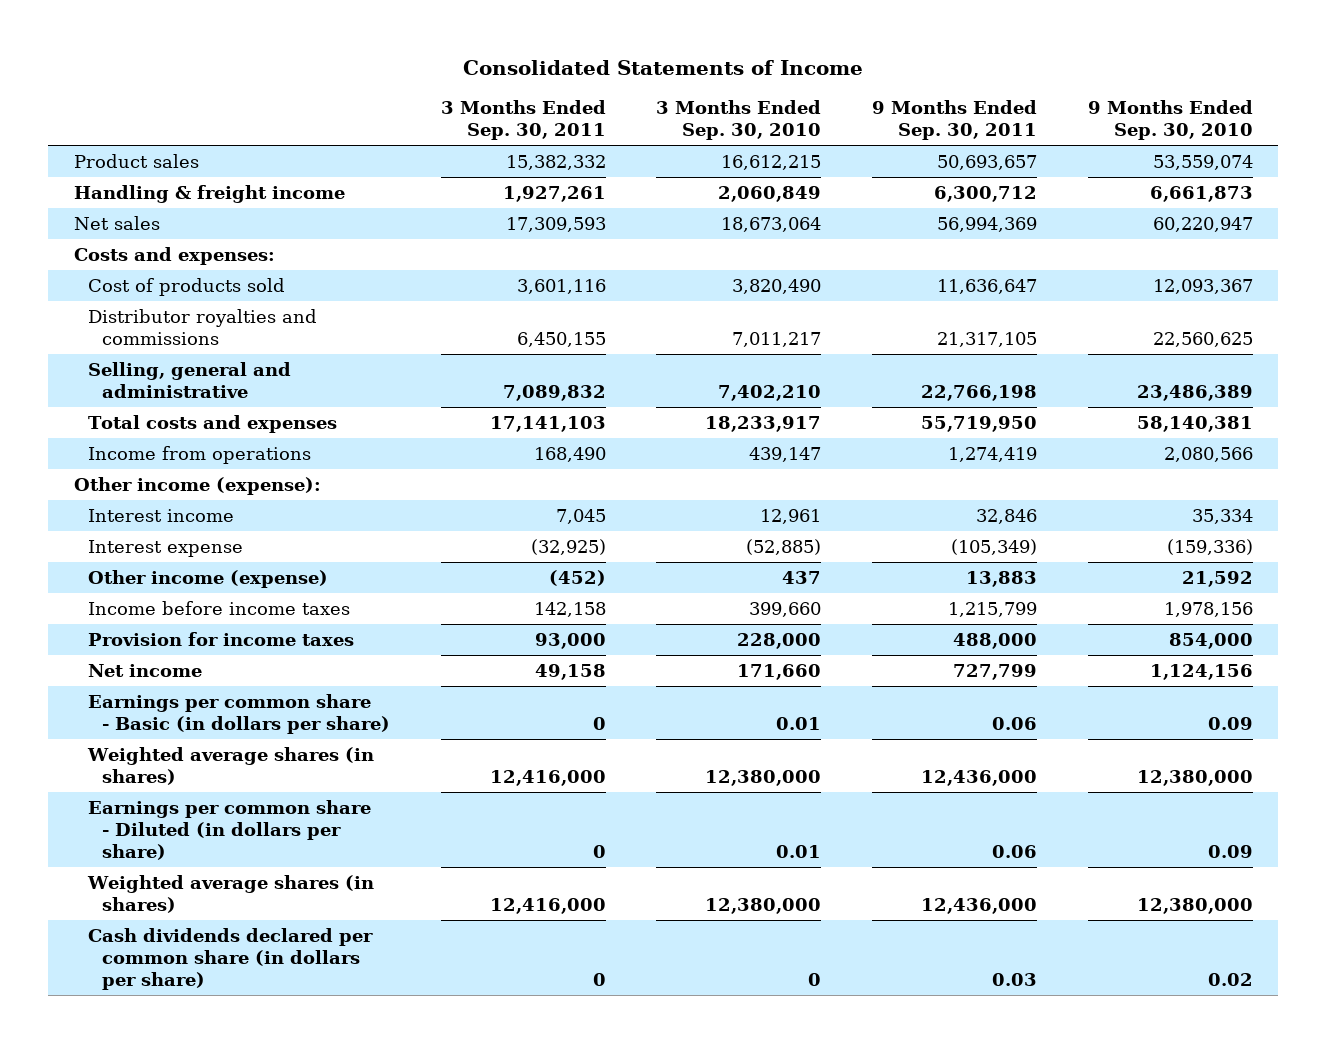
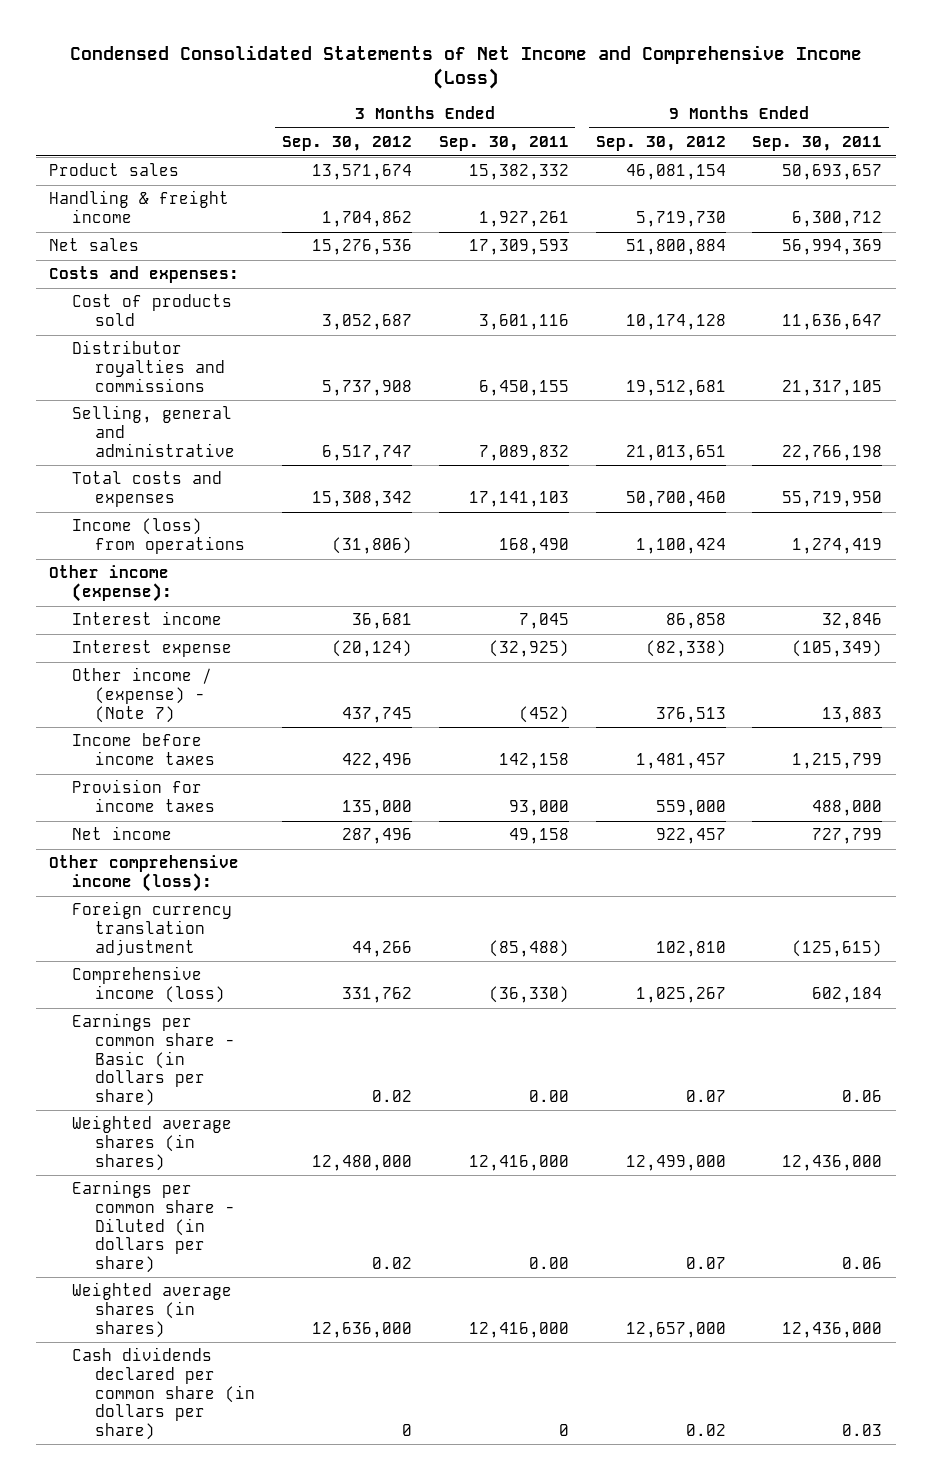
[463,60,864,76] Consolidated Statements of Income -> [69,44,862,90] Condensed Consolidated Statements of Net Income and Comprehensive Income (Loss)
[656,100,822,141] 3 Months Ended Sep. 30, 2010 -> none
[1087,100,1253,141] 9 Months Ended Sep. 30, 2010 -> none
none -> [281,136,412,152] Sep. 30, 2012
none -> [595,136,726,152] Sep. 30, 2012
[87,445,311,464] Income from operations -> [71,518,246,555] Income (loss) from operations
[87,569,328,588] Other income (expense) -> [71,667,212,723] Other income / (expense) - (Note 7)
none -> [48,855,239,893] Other comprehensive income (loss):
none -> [71,901,232,956] Foreign currency translation adjustment
none -> [71,966,226,1004] Comprehensive income (loss)
[592,716,606,730] 0 -> [528,1089,569,1102] 0.00
[592,844,606,858] 0 -> [528,1256,569,1269] 0.00

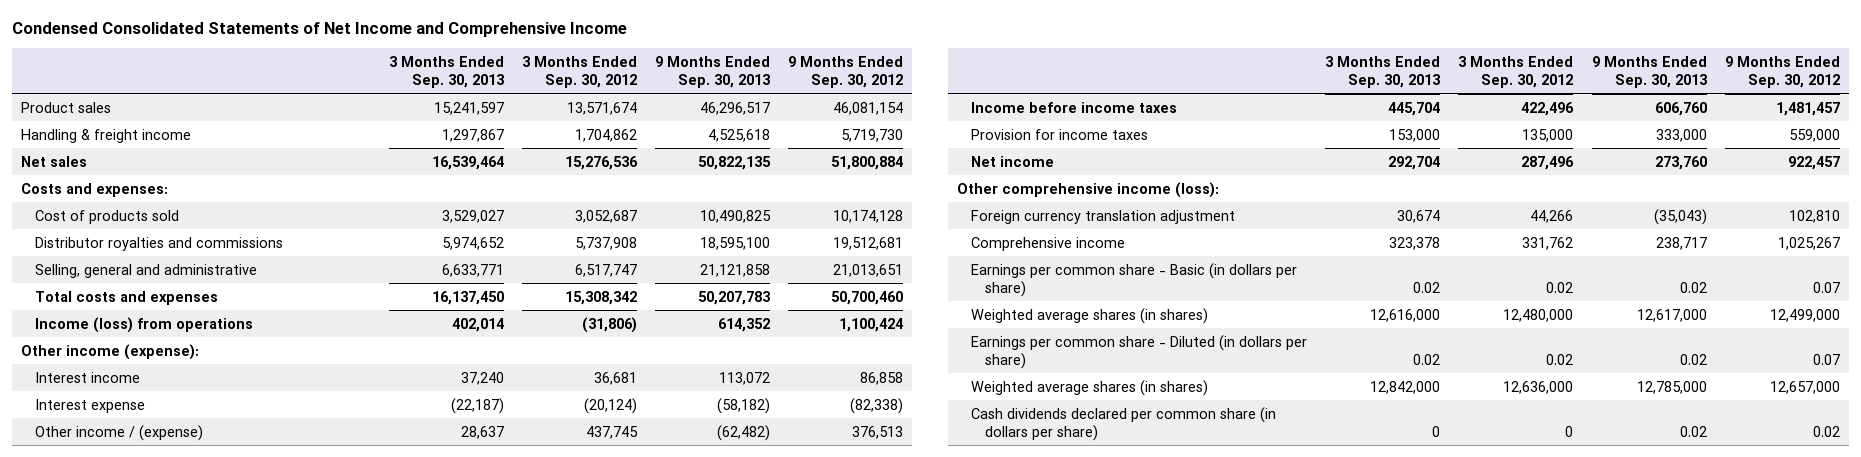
[69,44,862,90] Condensed Consolidated Statements of Net Income and Comprehensive Income (Loss) -> [11,22,627,38] Condensed Consolidated Statements of Net Income and Comprehensive Income
[438,136,569,152] Sep. 30, 2011 -> none
[752,136,883,152] Sep. 30, 2011 -> none
none -> [388,55,504,89] 3 Months Ended Sep. 30, 2013
none -> [655,55,771,89] 9 Months Ended Sep. 30, 2013
[71,667,212,723] Other income / (expense) - (Note 7) -> [34,424,203,441] Other income / (expense)
[71,966,226,1004] Comprehensive income (loss) -> [970,236,1125,251] Comprehensive income

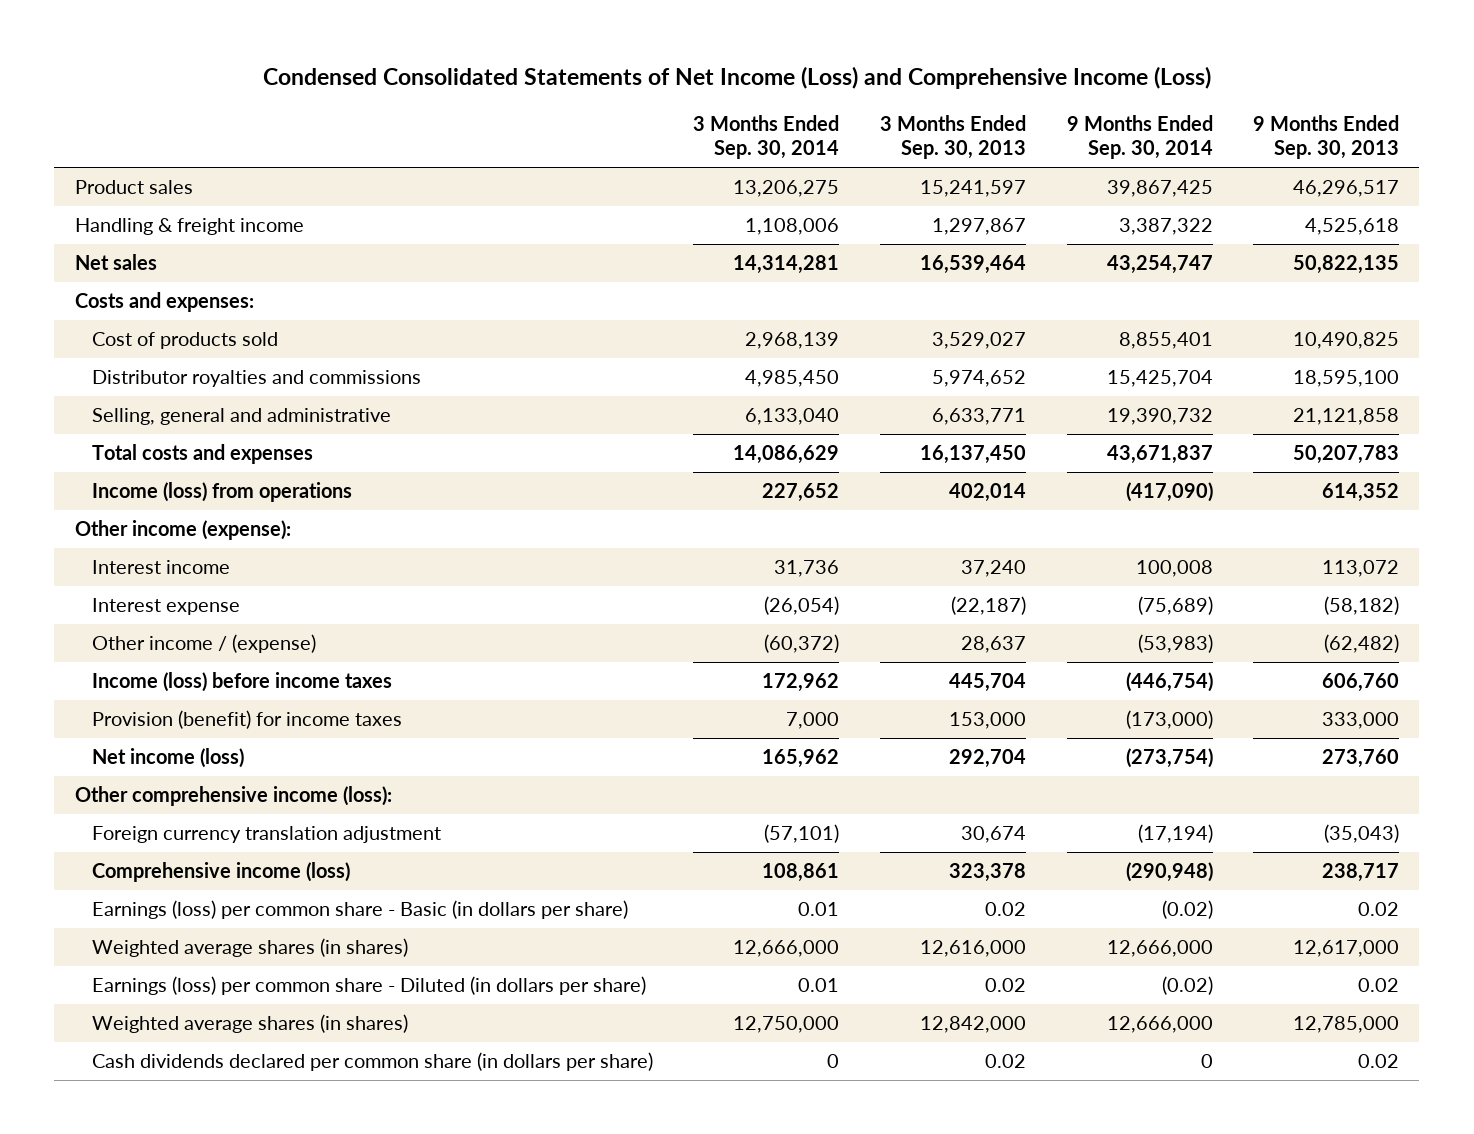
[11,22,627,38] Condensed Consolidated Statements of Net Income and Comprehensive Income -> [262,66,1211,90] Condensed Consolidated Statements of Net Income (Loss) and Comprehensive Income (Loss)
[521,55,637,89] 3 Months Ended Sep. 30, 2012 -> none
[788,55,904,89] 9 Months Ended Sep. 30, 2012 -> none
none -> [693,115,840,160] 3 Months Ended Sep. 30, 2014
none -> [1066,115,1213,160] 9 Months Ended Sep. 30, 2014
[970,101,1177,113] Income before income taxes -> [91,672,392,693] Income (loss) before income taxes
[970,128,1148,140] Provision for income taxes -> [91,710,402,730] Provision (benefit) for income taxes
[970,155,1054,167] Net income -> [91,748,244,769] Net income (loss)
[970,236,1125,251] Comprehensive income -> [91,862,350,883] Comprehensive income (loss)
[970,262,1297,297] Earnings per common share - Basic (in dollars per share) -> [91,900,628,920] Earnings (loss) per common share - Basic (in dollars per share)
[970,334,1307,369] Earnings per common share - Diluted (in dollars per share) -> [91,976,646,996] Earnings (loss) per common share - Diluted (in dollars per share)
[1432,425,1441,437] 0 -> [984,1054,1026,1069] 0.02

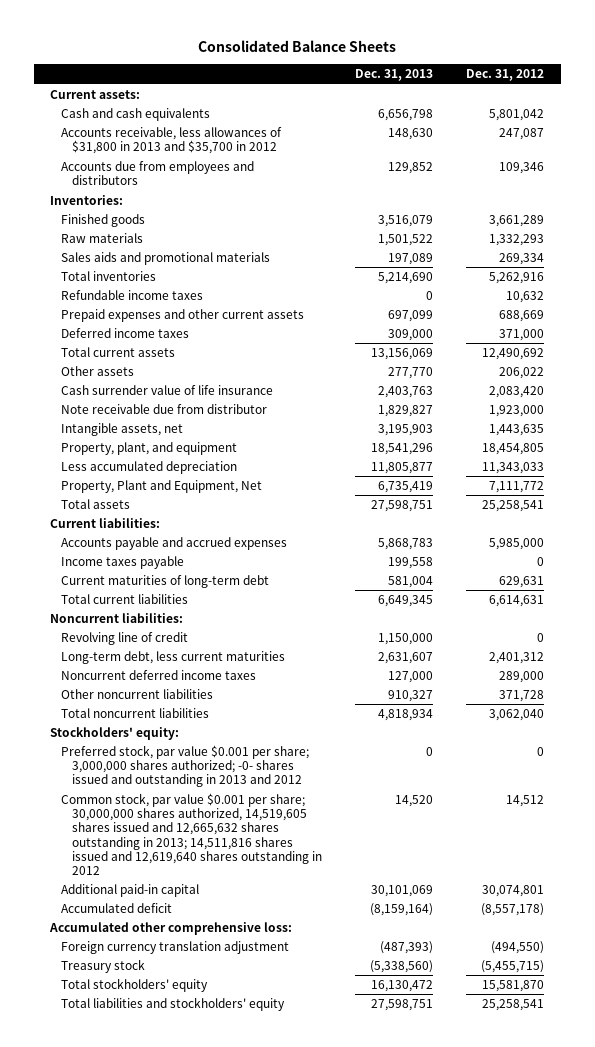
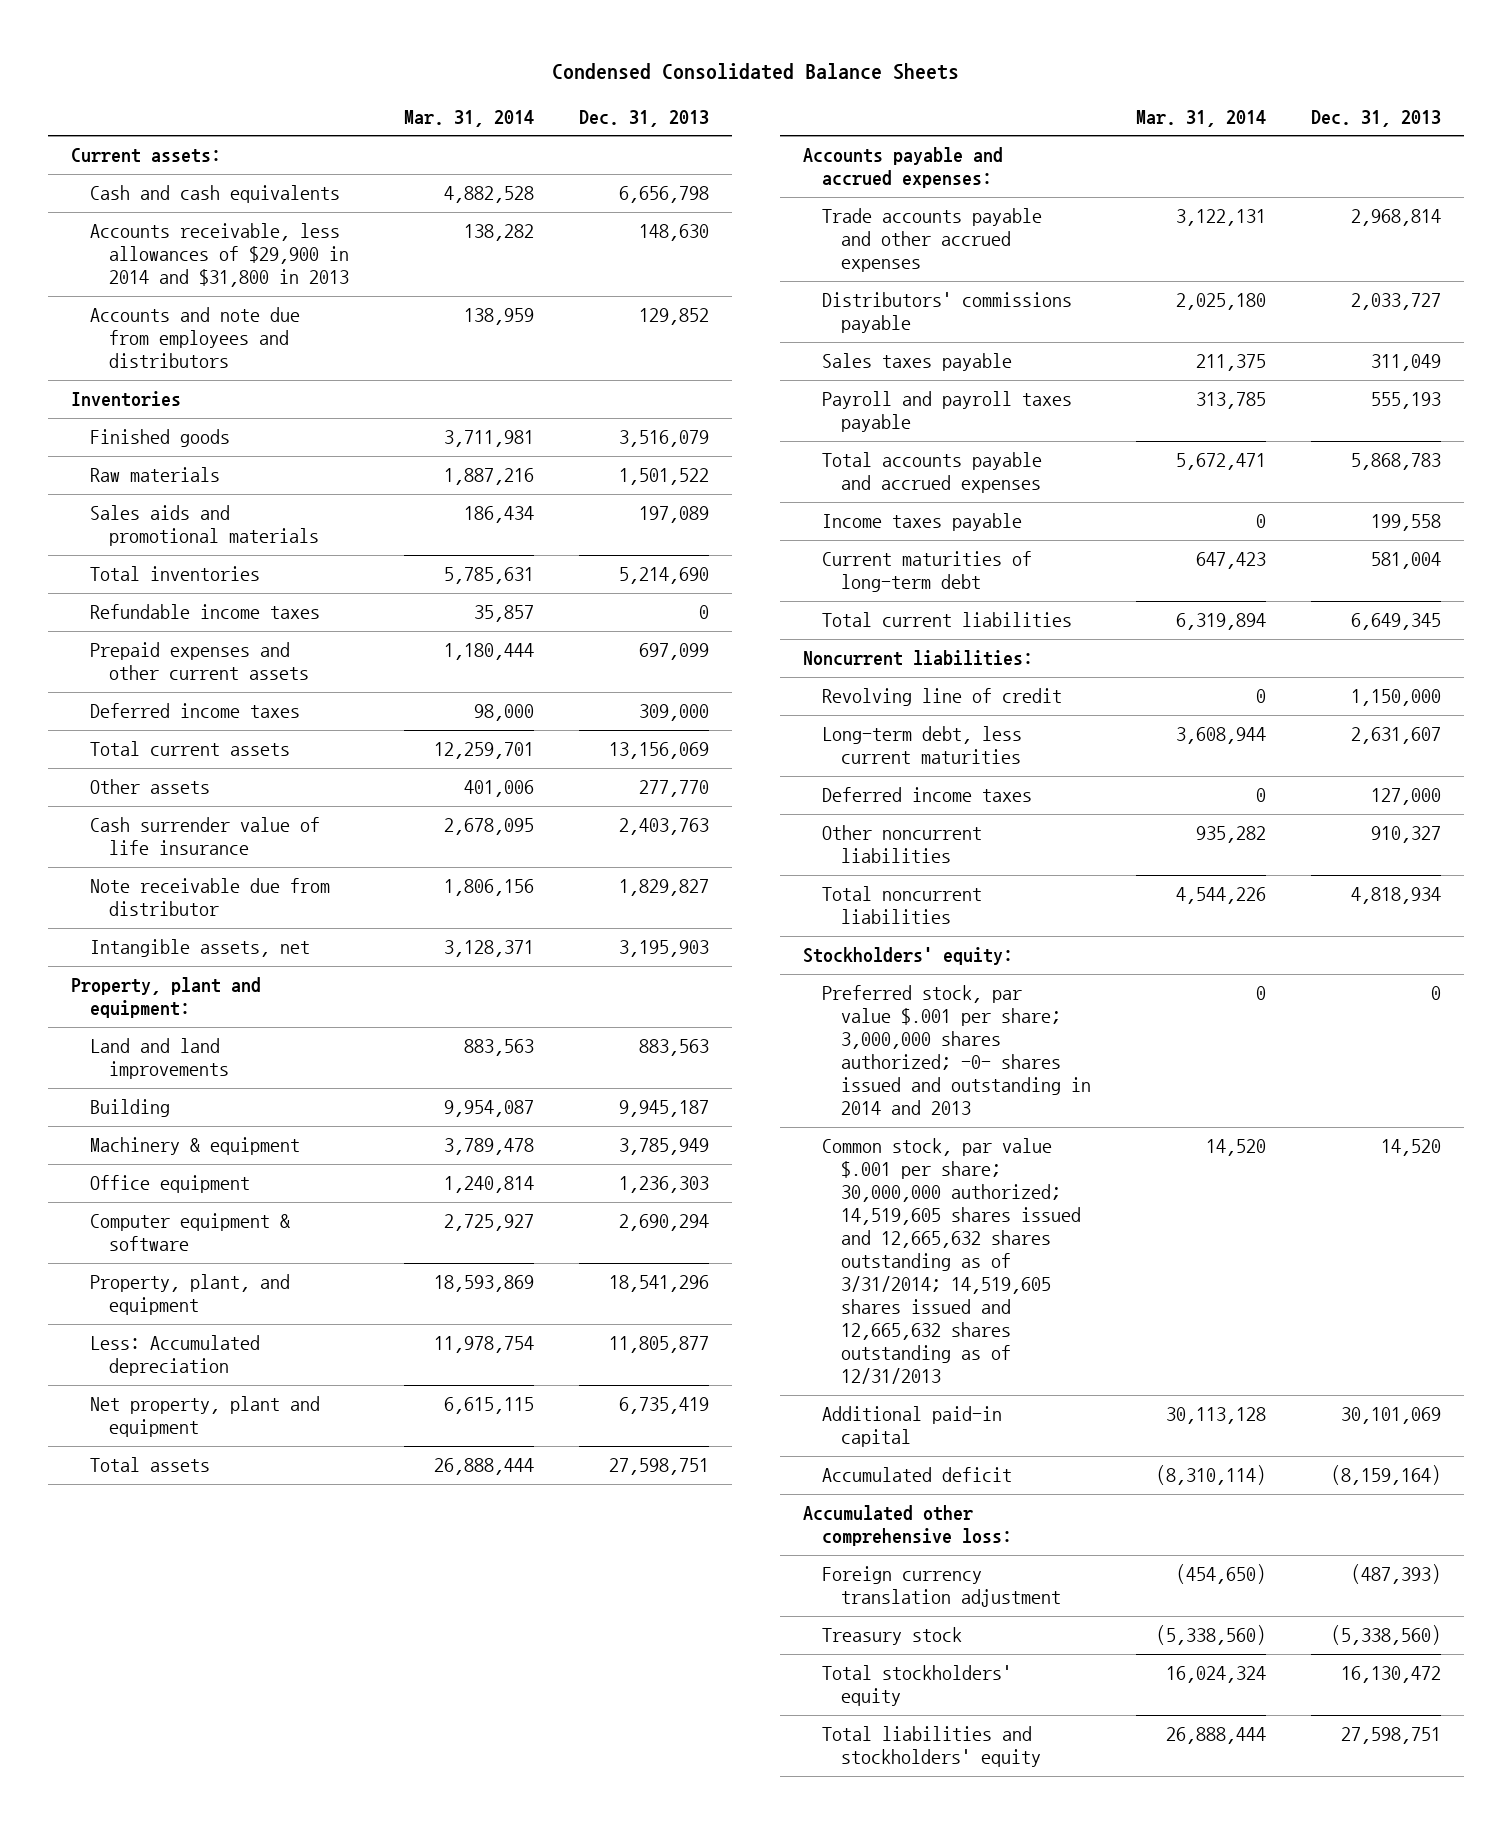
[198,40,397,53] Consolidated Balance Sheets -> [551,63,959,81] Condensed Consolidated Balance Sheets
[466,69,545,82] Dec. 31, 2012 -> none
none -> [404,109,535,127] Mar. 31, 2014
[60,127,282,155] Accounts receivable, less allowances of $31,800 in 2013 and $35,700 in 2012 -> [89,223,350,288] Accounts receivable, less allowances of $29,900 in 2014 and $31,800 in 2013
[60,161,254,186] Accounts due from employees and distributors -> [89,307,300,369] Accounts and note due from employees and distributors
[50,195,124,206] Inventories: -> [70,391,181,408] Inventories
none -> [70,977,261,1019] Property, plant and equipment:
none -> [89,1038,230,1080] Land and land improvements
none -> [89,1099,170,1118] Building
none -> [89,1137,300,1156] Machinery & equipment
none -> [89,1175,250,1194] Office equipment
none -> [89,1213,290,1252] Computer equipment & software
[60,461,237,475] Less accumulated depreciation -> [89,1335,260,1377] Less: Accumulated depreciation
[60,480,262,494] Property, Plant and Equipment, Net -> [89,1396,320,1438] Net property, plant and equipment
[50,518,161,529] Current liabilities: -> none
none -> [802,147,1003,189] Accounts payable and accrued expenses:
none -> [821,208,1042,273] Trade accounts payable and other accrued expenses
none -> [821,292,1072,334] Distributors' commissions payable
none -> [821,353,1012,372] Sales taxes payable
none -> [821,391,1072,433] Payroll and payroll taxes payable
[60,537,287,551] Accounts payable and accrued expenses -> [821,452,1042,494] Total accounts payable and accrued expenses
[60,670,256,681] Noncurrent deferred income taxes -> [821,787,1032,803] Deferred income taxes
[60,745,309,788] Preferred stock, par value $0.001 per share; 3,000,000 shares authorized; -0- shares issued and outstanding in 2013 and 2012 -> [821,985,1092,1115] Preferred stock, par value $.001 per share; 3,000,000 shares authorized; -0- shares issued and outstanding in 2014 and 2013
[60,793,322,876] Common stock, par value $0.001 per share; 30,000,000 shares authorized, 14,519,605 shares issued and 12,665,632 shares outstanding in 2013; 14,511,816 shares issued and 12,619,640 shares outstanding in 2012 -> [821,1138,1082,1384] Common stock, par value $.001 per share; 30,000,000 authorized; 14,519,605 shares issued and 12,665,632 shares outstanding as of 3/31/2014; 14,519,605 shares issued and 12,665,632 shares outstanding as of 12/31/2013

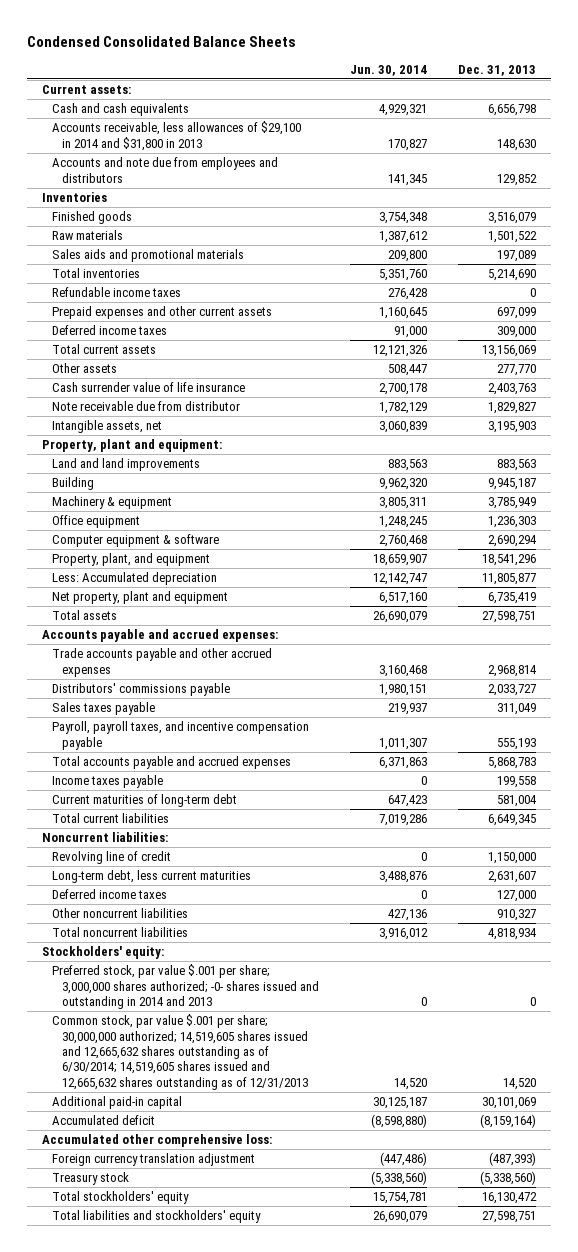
[404,109,535,127] Mar. 31, 2014 -> none
none -> [349,64,427,76] Jun. 30, 2014
[89,223,350,288] Accounts receivable, less allowances of $29,900 in 2014 and $31,800 in 2013 -> [51,121,301,151] Accounts receivable, less allowances of $29,100 in 2014 and $31,800 in 2013
[821,391,1072,433] Payroll and payroll taxes payable -> [51,721,309,750] Payroll, payroll taxes, and incentive compensation payable
[821,1138,1082,1384] Common stock, par value $.001 per share; 30,000,000 authorized; 14,519,605 shares issued and 12,665,632 shares outstanding as of 3/31/2014; 14,519,605 shares issued and 12,665,632 shares outstanding as of 12/31/2013 -> [51,1014,308,1090] Common stock, par value $.001 per share; 30,000,000 authorized; 14,519,605 shares issued and 12,665,632 shares outstanding as of 6/30/2014; 14,519,605 shares issued and 12,665,632 shares outstanding as of 12/31/2013

